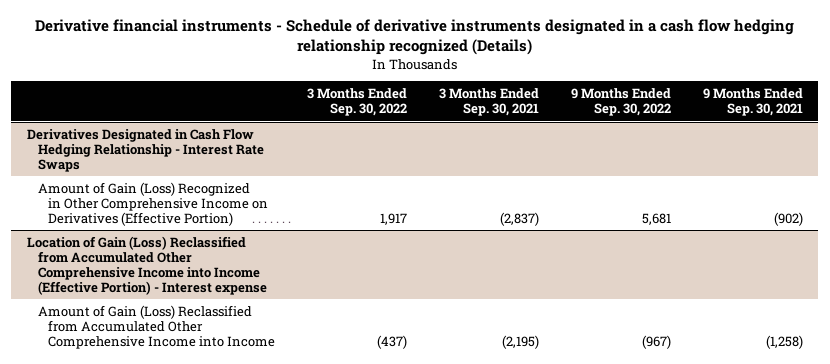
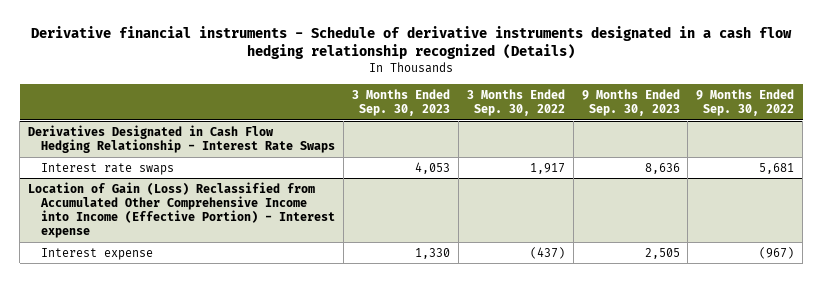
[438,88,539,117] 3 Months Ended Sep. 30, 2021 -> none
[702,88,803,117] 9 Months Ended Sep. 30, 2021 -> none
none -> [351,88,450,117] 3 Months Ended Sep. 30, 2023
none -> [581,88,680,117] 9 Months Ended Sep. 30, 2023
[37,181,268,226] Amount of Gain (Loss) Recognized in Other Comprehensive Income on Derivatives (Effective Portion) -> [41,162,175,175] Interest rate swaps
[37,304,275,349] Amount of Gain (Loss) Reclassified from Accumulated Other Comprehensive Income into Income -> [41,247,154,260] Interest expense

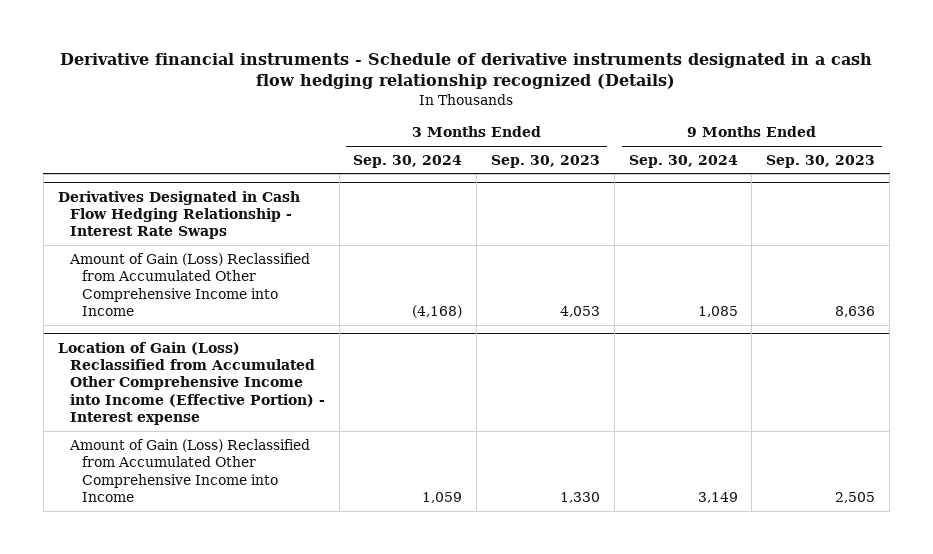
[466,88,565,117] 3 Months Ended Sep. 30, 2022 -> none
[696,88,795,117] 9 Months Ended Sep. 30, 2022 -> none
none -> [353,154,463,168] Sep. 30, 2024
none -> [628,154,738,168] Sep. 30, 2024
[41,162,175,175] Interest rate swaps -> [68,252,310,317] Amount of Gain (Loss) Reclassified from Accumulated Other Comprehensive Income into Income
[41,247,154,260] Interest expense -> [68,438,310,503] Amount of Gain (Loss) Reclassified from Accumulated Other Comprehensive Income into Income

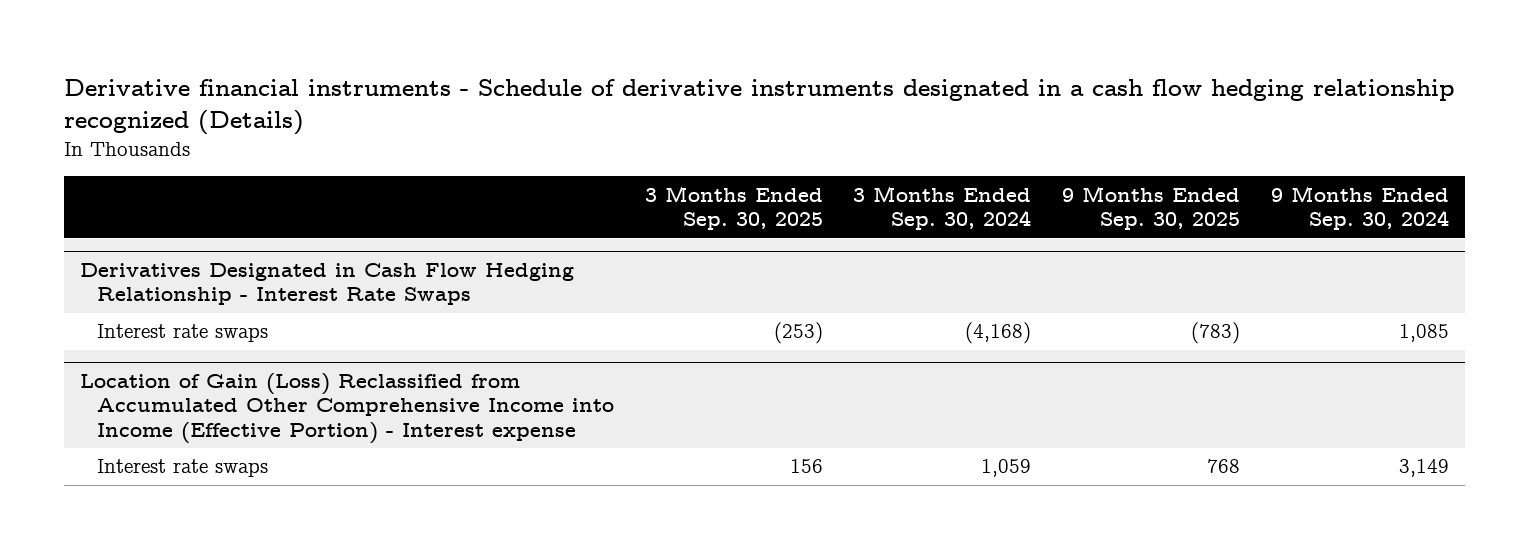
[491,154,601,168] Sep. 30, 2023 -> none
[766,154,876,168] Sep. 30, 2023 -> none
none -> [644,185,823,231] 3 Months Ended Sep. 30, 2025
none -> [1062,185,1241,231] 9 Months Ended Sep. 30, 2025
[68,252,310,317] Amount of Gain (Loss) Reclassified from Accumulated Other Comprehensive Income into Income -> [96,324,268,343] Interest rate swaps
[68,438,310,503] Amount of Gain (Loss) Reclassified from Accumulated Other Comprehensive Income into Income -> [96,459,268,478] Interest rate swaps

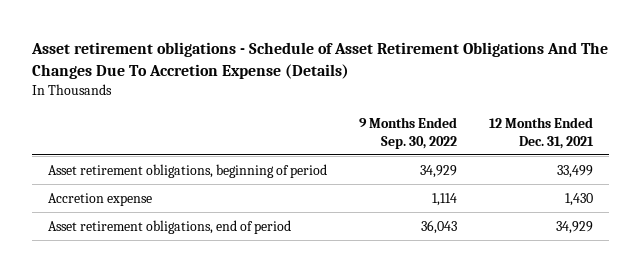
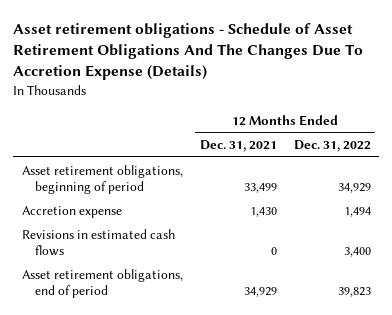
[359,116,458,149] 9 Months Ended Sep. 30, 2022 -> none
none -> [293,140,371,153] Dec. 31, 2022
none -> [21,228,175,256] Revisions in estimated cash flows

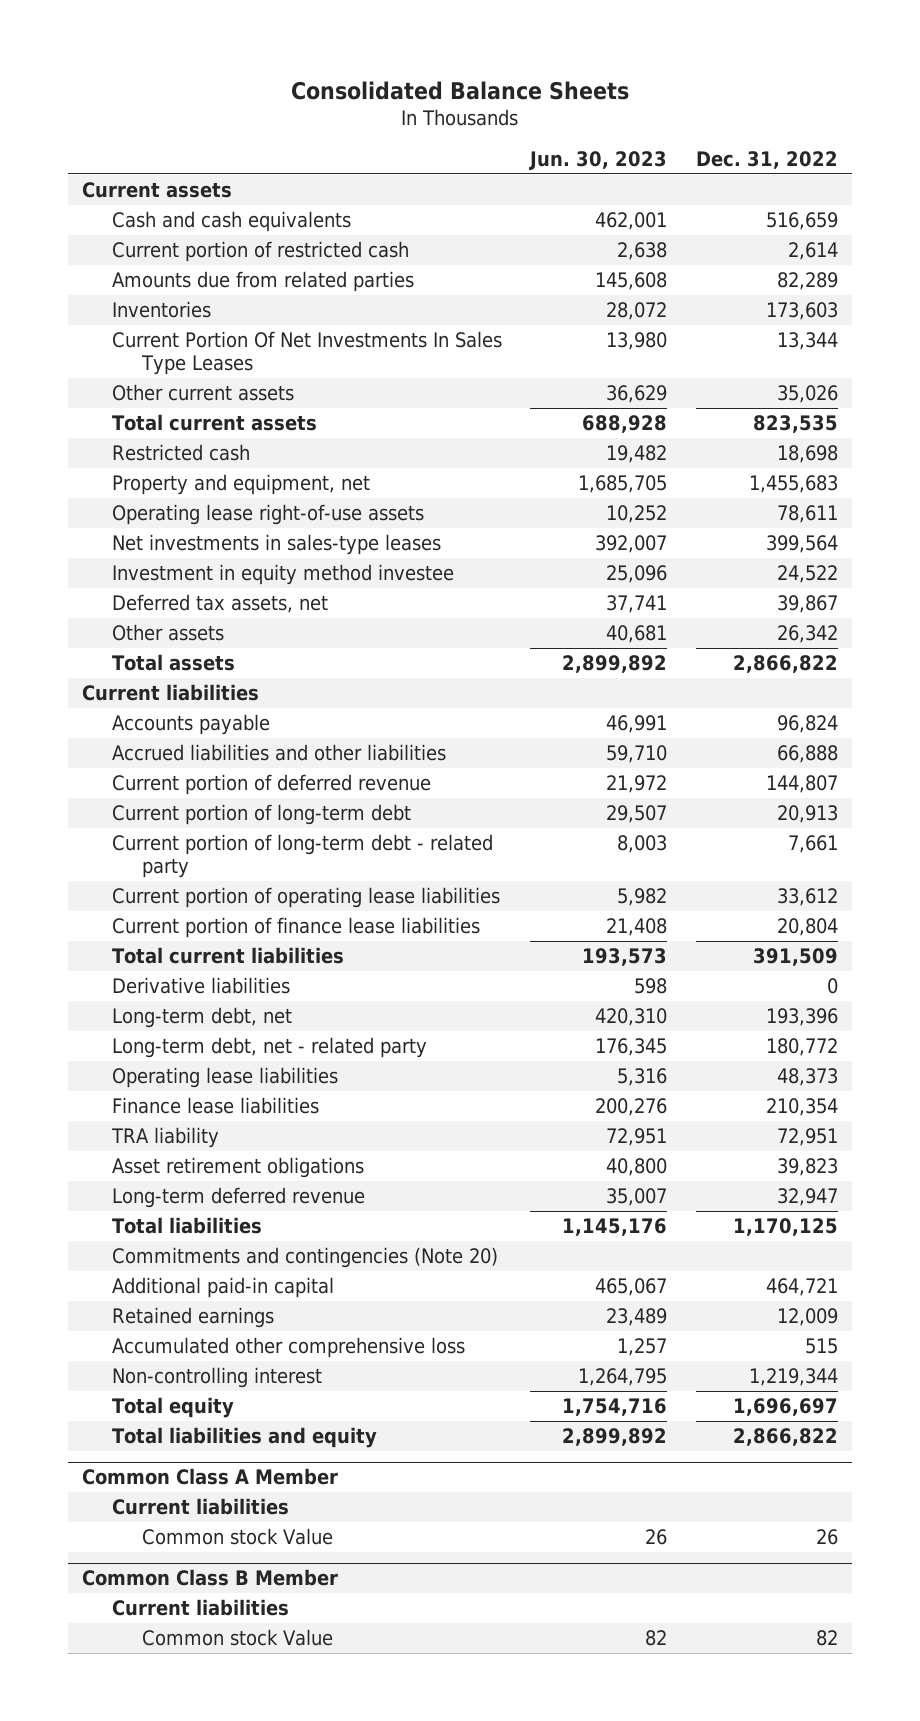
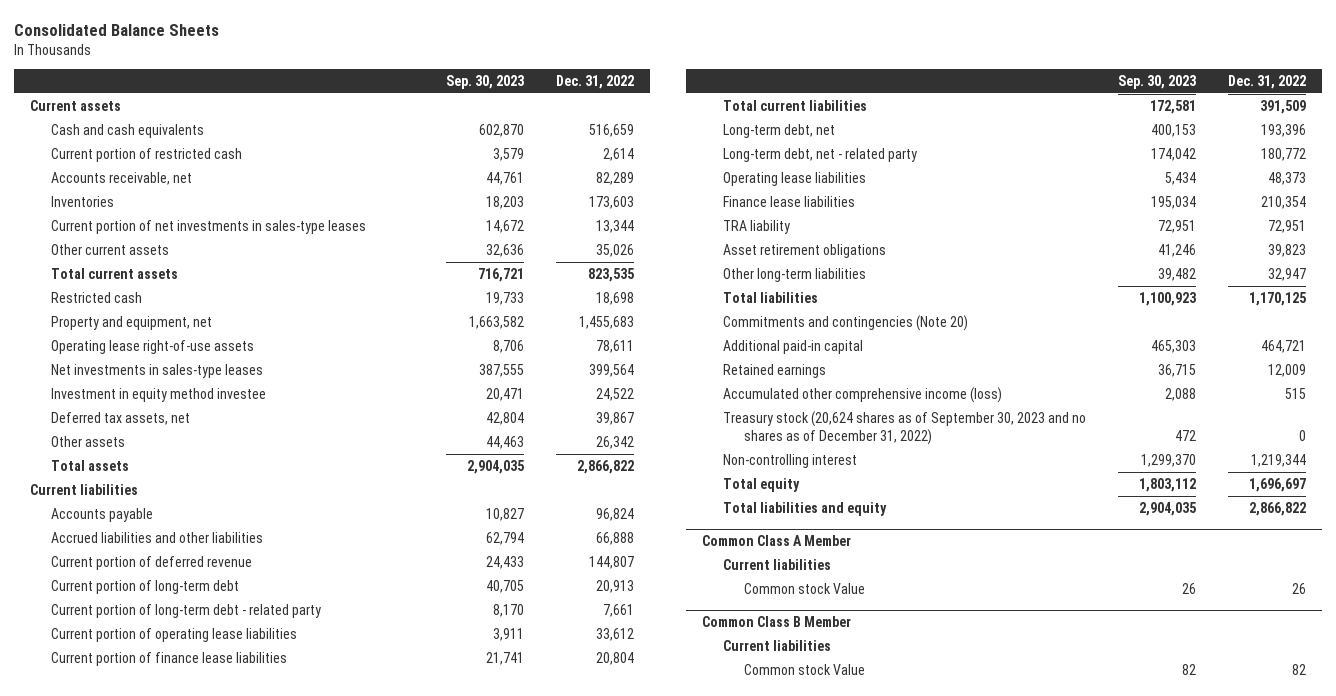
[529,151,668,171] Jun. 30, 2023 -> none
none -> [445,74,524,89] Sep. 30, 2023
[112,270,415,292] Amounts due from related parties -> [50,171,192,185] Accounts receivable, net
[112,330,503,376] Current Portion Of Net Investments In Sales Type Leases -> [50,219,366,234] Current portion of net investments in sales-type leases
[112,976,291,994] Derivative liabilities -> none
[112,1186,366,1208] Long-term deferred revenue -> [722,267,866,282] Other long-term liabilities
[112,1336,466,1358] Accumulated other comprehensive loss -> [722,386,1002,403] Accumulated other comprehensive income (loss)
none -> [722,410,1086,446] Treasury stock (20,624 shares as of September 30, 2023 and no shares as of December 31, 2022)

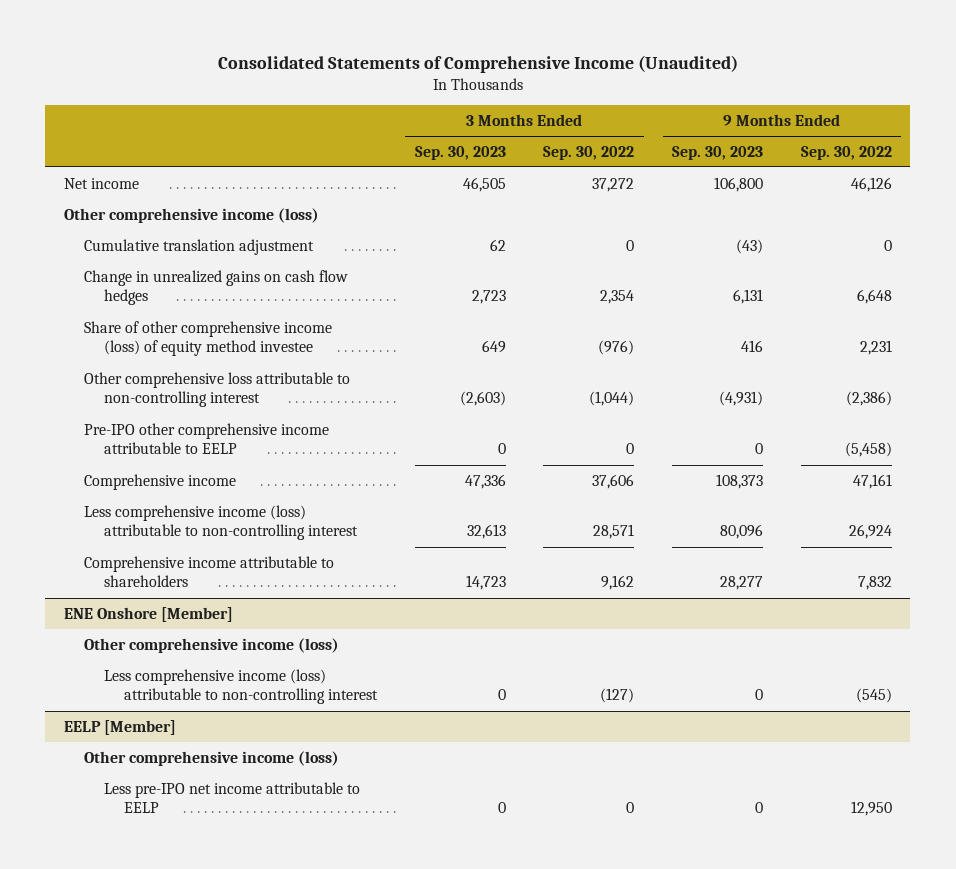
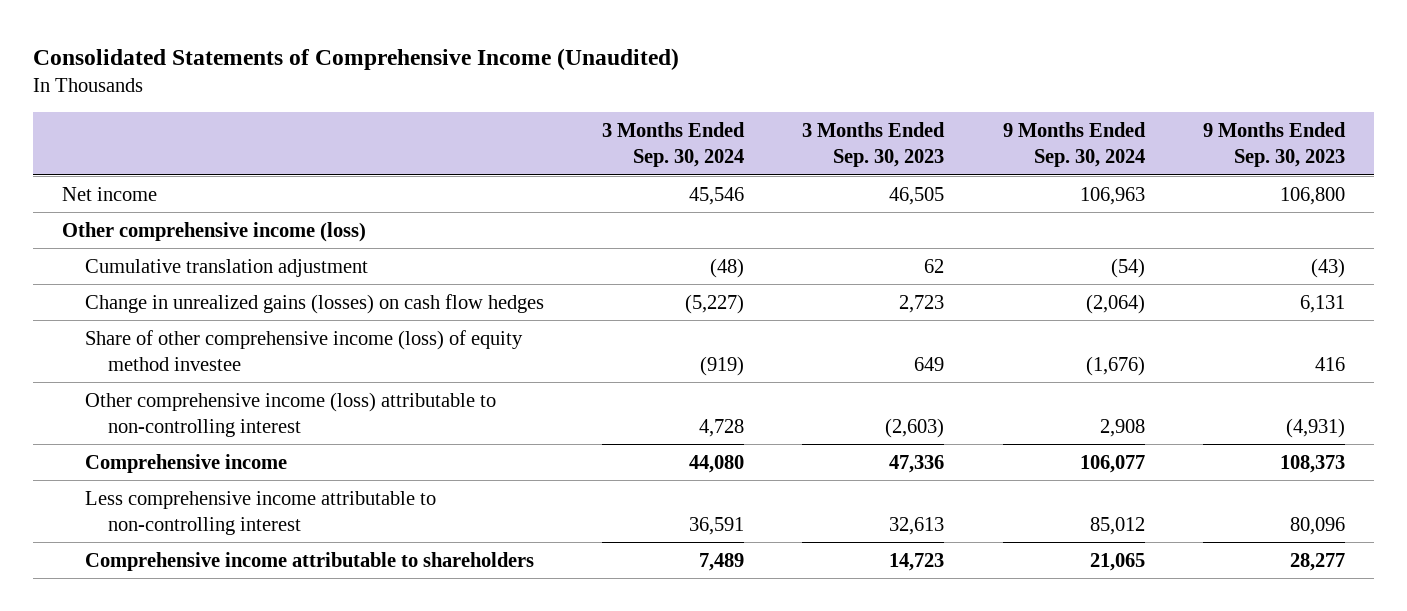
[543,145,635,160] Sep. 30, 2022 -> none
[800,145,892,160] Sep. 30, 2022 -> none
none -> [602,122,746,168] 3 Months Ended Sep. 30, 2024
none -> [1002,122,1146,168] 9 Months Ended Sep. 30, 2024
[84,269,349,306] Change in unrealized gains on cash flow hedges -> [85,293,545,314] Change in unrealized gains (losses) on cash flow hedges
[84,422,330,455] Pre-IPO other comprehensive income attributable to EELP -> none
[84,371,351,408] Other comprehensive loss attributable to non-controlling interest -> [85,391,497,437] Other comprehensive income (loss) attributable to non-controlling interest
[84,504,359,541] Less comprehensive income (loss) attributable to non-controlling interest -> [85,490,437,535] Less comprehensive income attributable to non-controlling interest
[64,606,234,622] ENE Onshore [Member] -> none
[84,637,340,653] Other comprehensive income (loss) -> none
[104,668,378,705] Less comprehensive income (loss) attributable to non-controlling interest -> none
[64,719,177,735] EELP [Member] -> none
[84,750,340,766] Other comprehensive income (loss) -> none
[104,781,361,814] Less pre-IPO net income attributable to EELP -> none

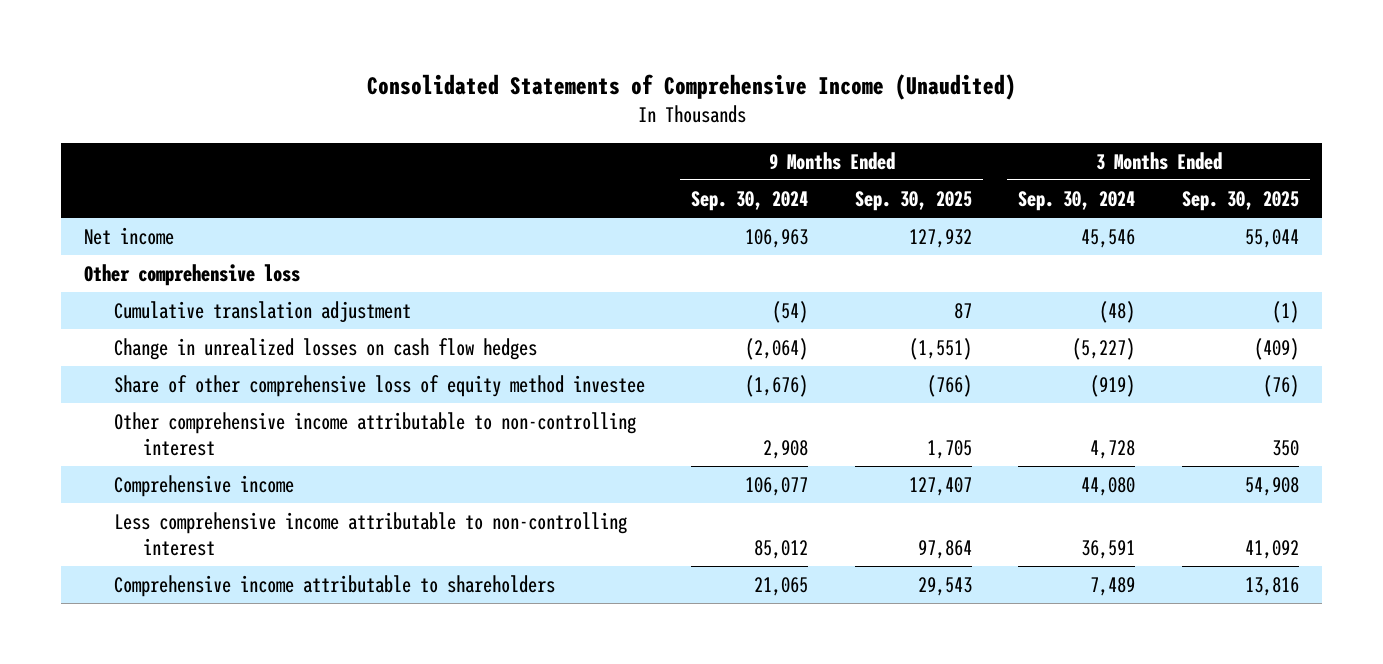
[802,122,946,168] 3 Months Ended Sep. 30, 2023 -> none
[1202,122,1346,168] 9 Months Ended Sep. 30, 2023 -> none
none -> [854,190,972,211] Sep. 30, 2025
none -> [1181,190,1299,211] Sep. 30, 2025
[61,221,366,242] Other comprehensive income (loss) -> [84,263,301,286] Other comprehensive loss
[85,293,545,314] Change in unrealized gains (losses) on cash flow hedges -> [113,337,537,360] Change in unrealized losses on cash flow hedges
[85,329,524,371] Share of other comprehensive income (loss) of equity method investee -> [113,374,645,397] Share of other comprehensive loss of equity method investee
[85,391,497,437] Other comprehensive income (loss) attributable to non-controlling interest -> [113,411,636,456] Other comprehensive income attributable to non-controlling interest

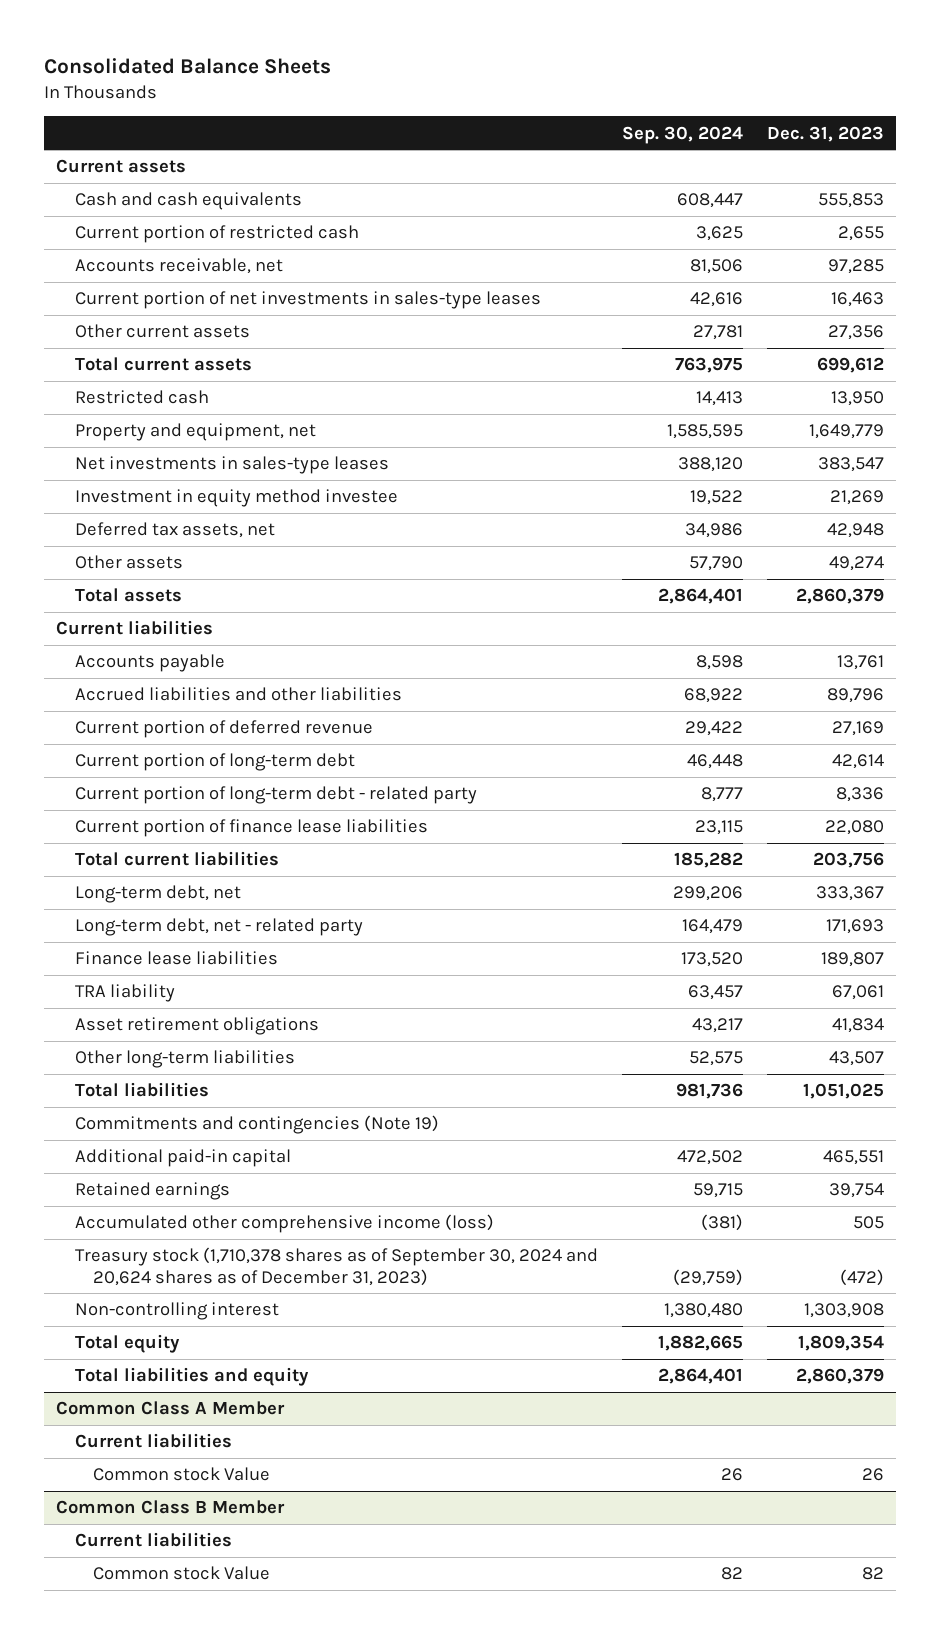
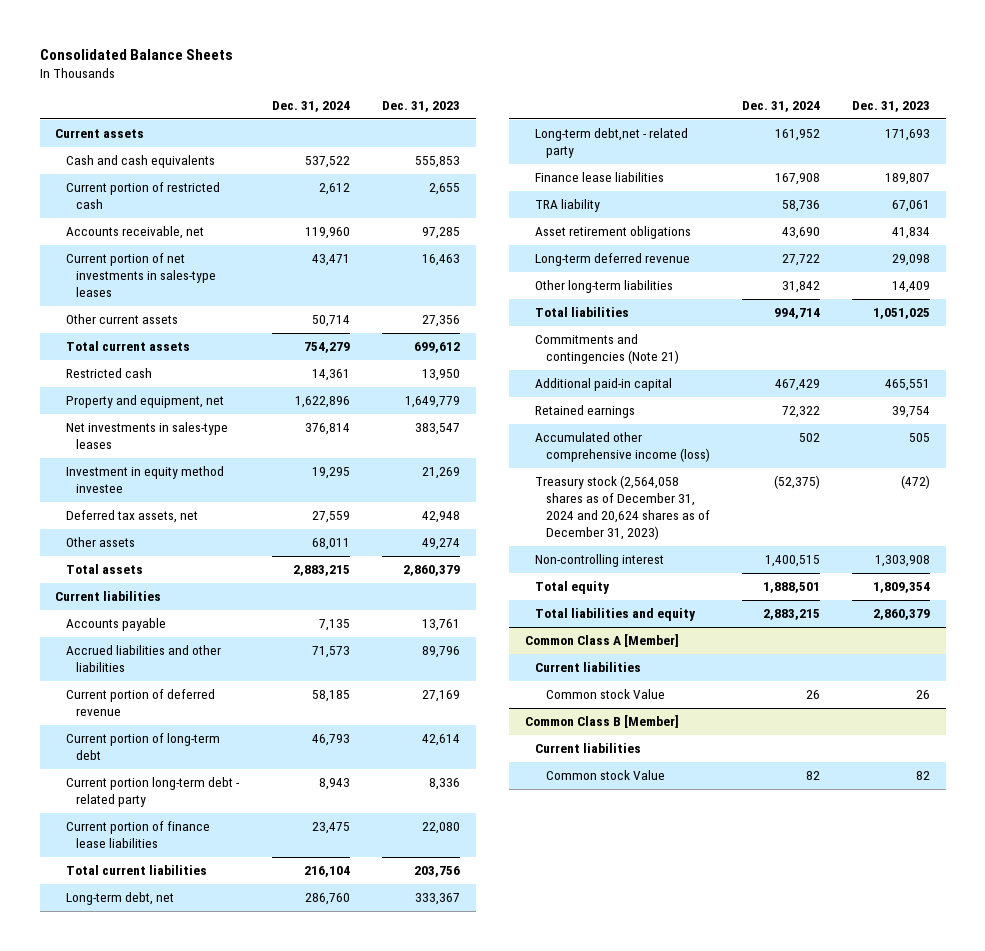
[621,125,743,144] Sep. 30, 2024 -> none
none -> [272,100,351,112] Dec. 31, 2024
[74,786,477,805] Current portion of long-term debt - related party -> [65,777,240,808] Current portion long-term debt - related party
[74,918,363,937] Long-term debt, net - related party -> [535,128,689,159] Long-term debt,net - related party
none -> [535,253,691,267] Long-term deferred revenue
[828,1051,884,1067] 43,507 -> [891,281,930,294] 14,409
[74,1115,439,1135] Commitments and contingencies (Note 19) -> [535,334,679,365] Commitments and contingencies (Note 21)
[74,1247,598,1286] Treasury stock (1,710,378 shares as of September 30, 2024 and 20,624 shares as of December 31, 2023) -> [535,475,710,541] Treasury stock (2,564,058 shares as of December 31, 2024 and 20,624 shares as of December 31, 2023)
[56,1401,286,1416] Common Class A Member -> [524,634,679,648] Common Class A [Member]
[56,1500,286,1515] Common Class B Member -> [524,715,679,729] Common Class B [Member]

